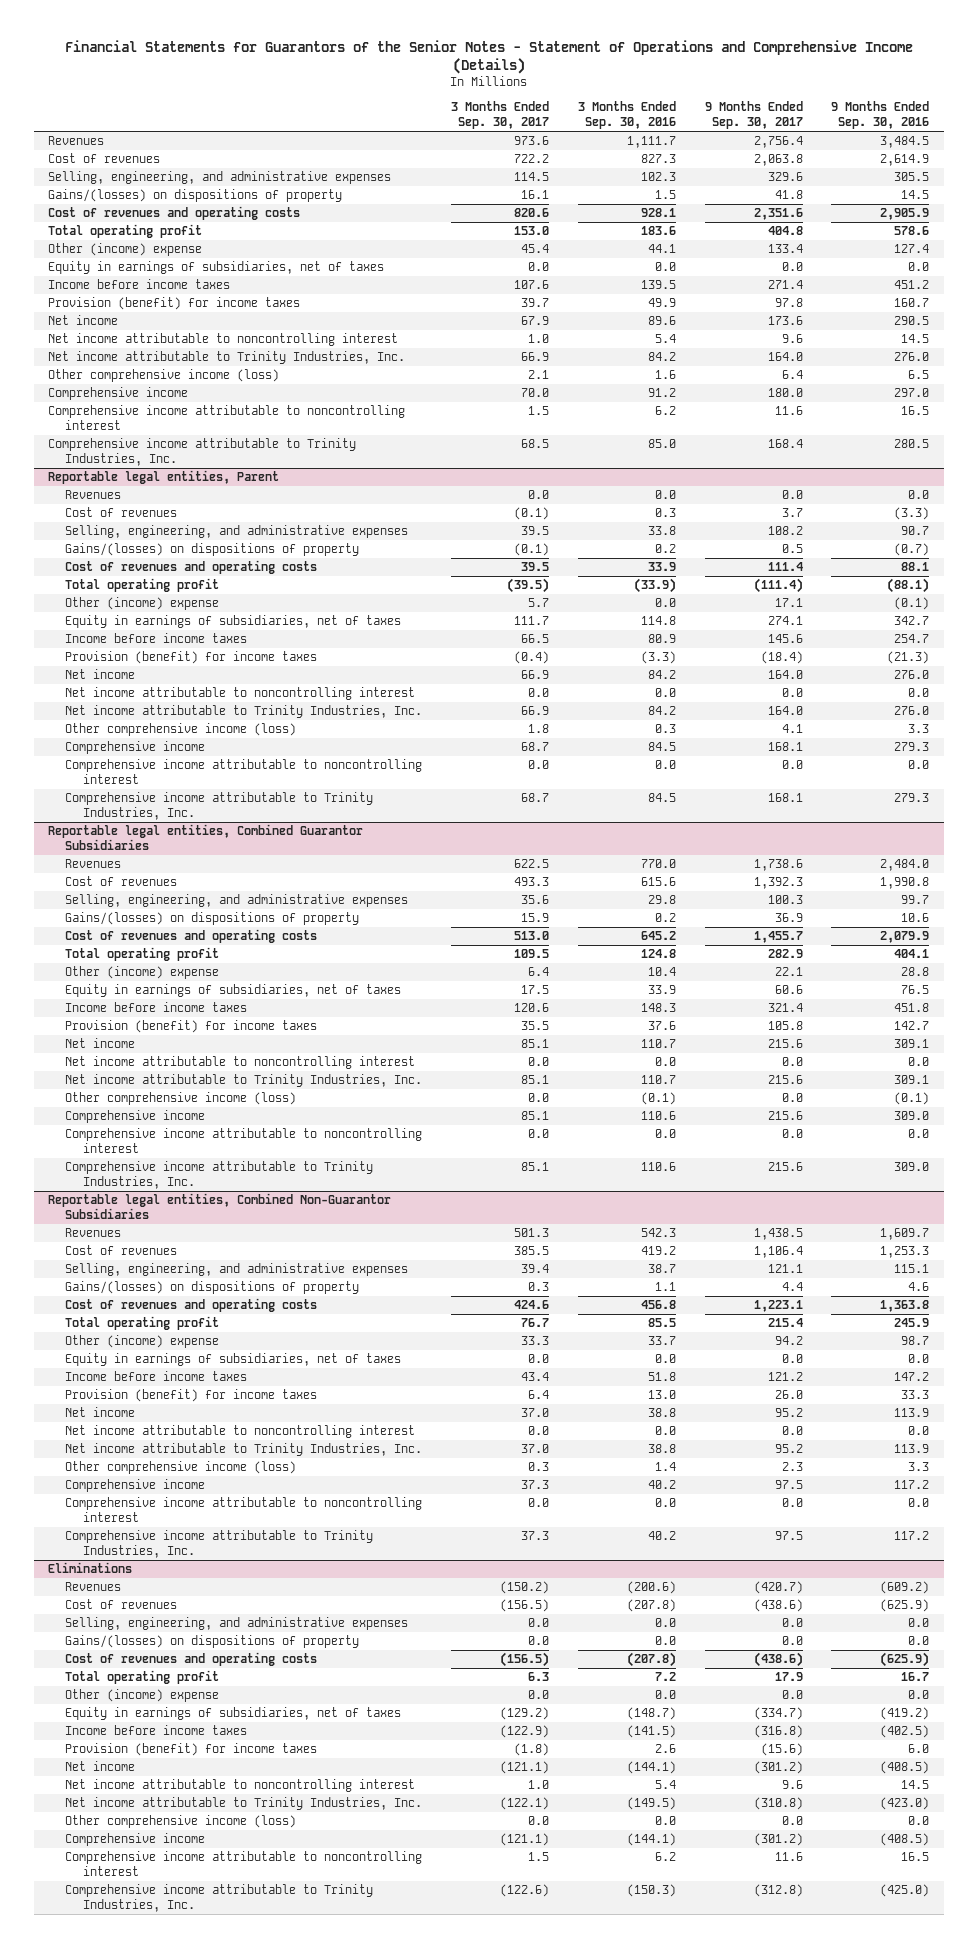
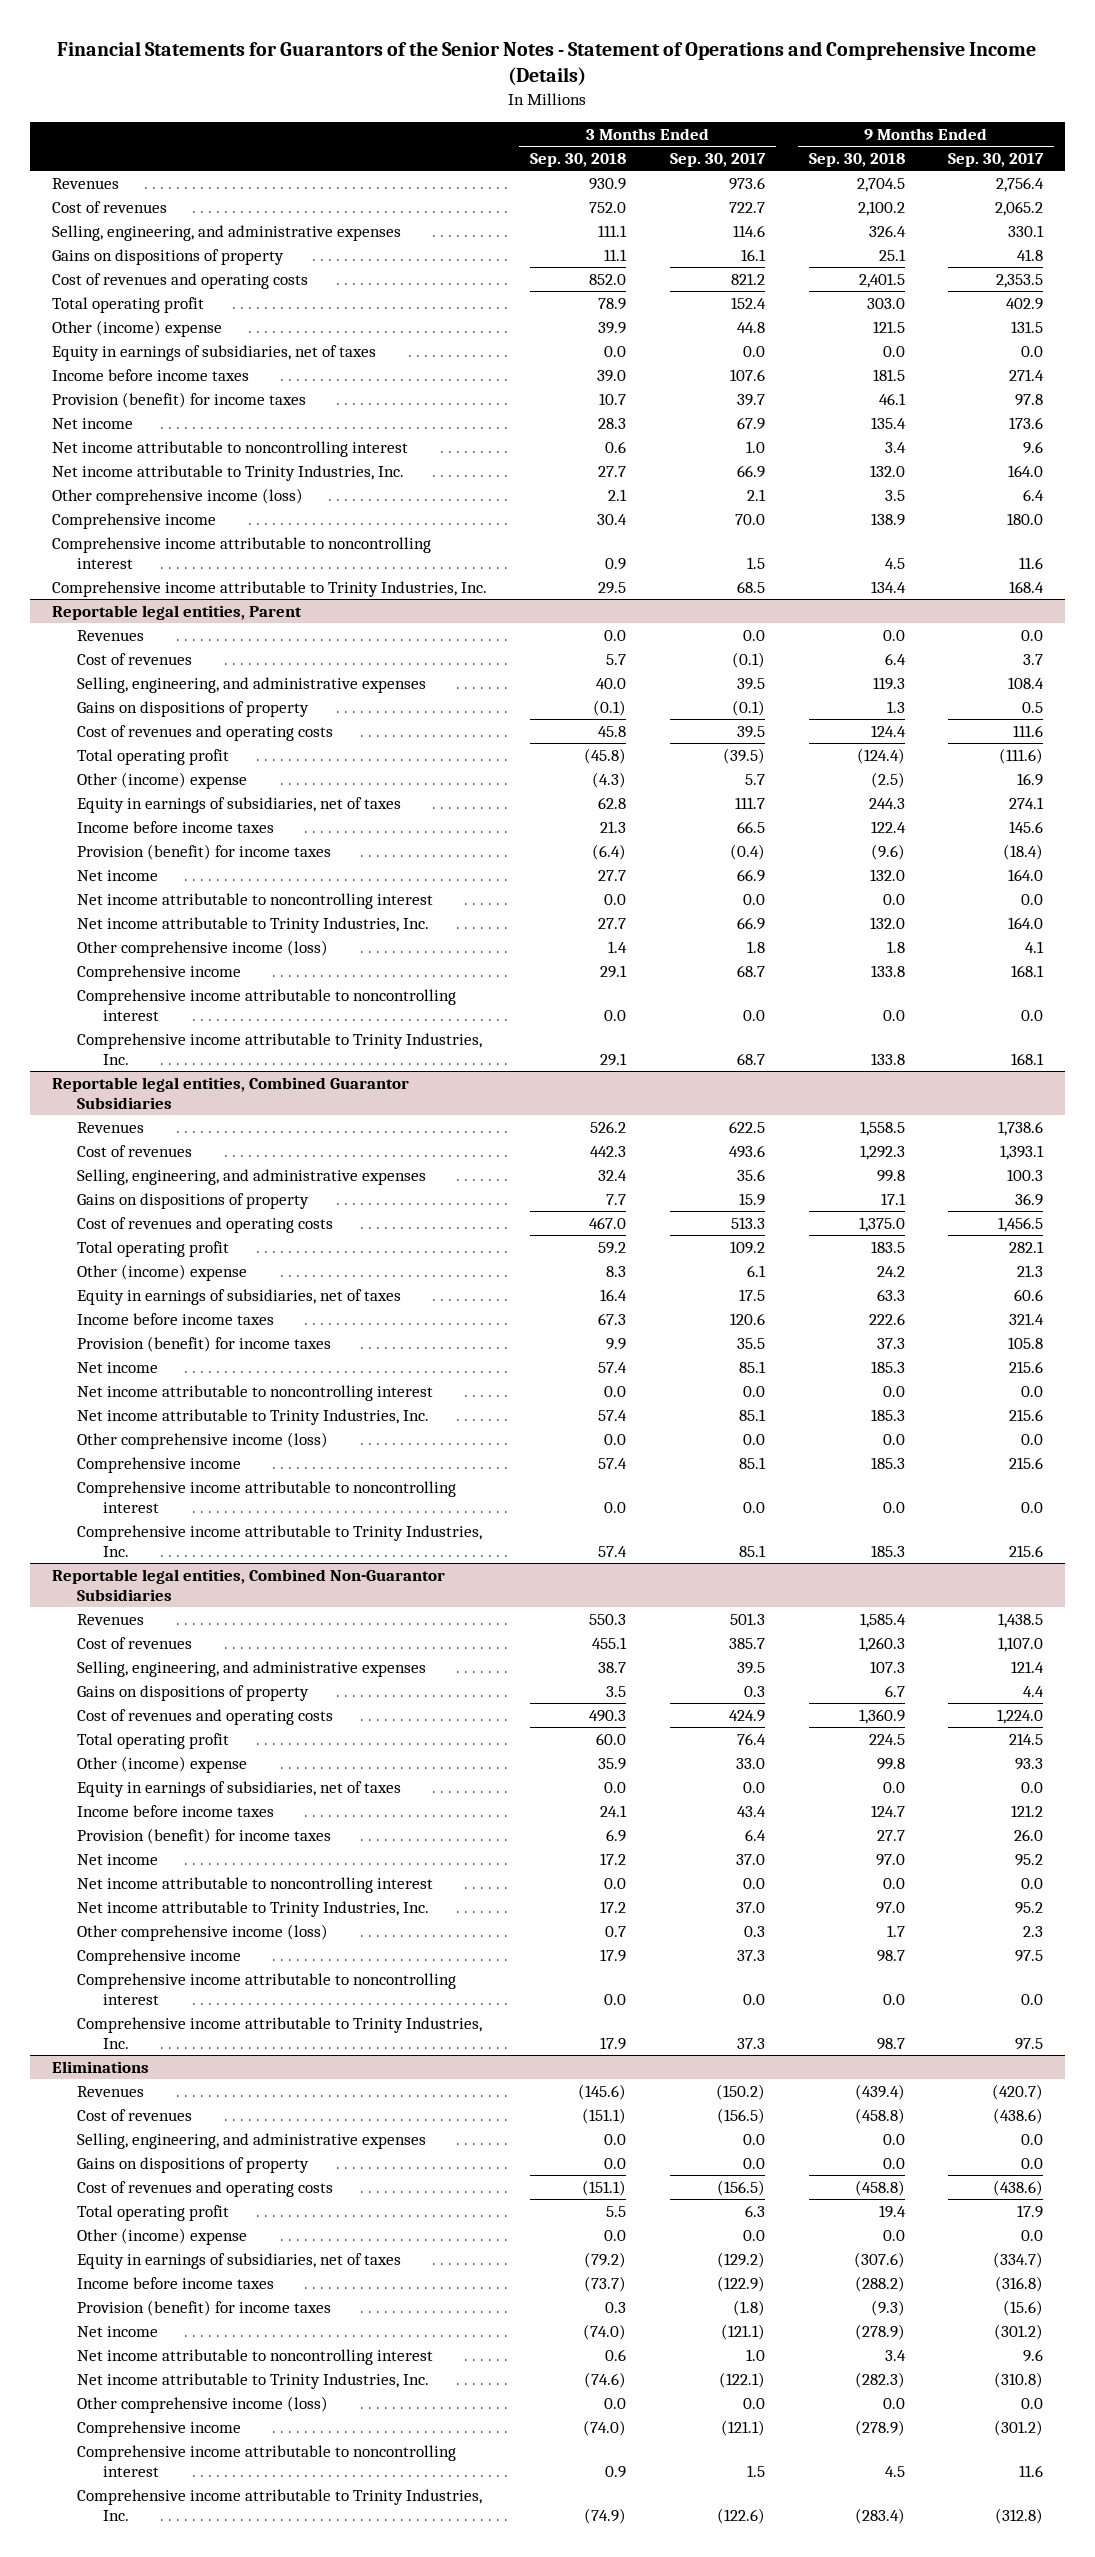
[577,100,676,129] 3 Months Ended Sep. 30, 2016 -> none
[831,100,930,129] 9 Months Ended Sep. 30, 2016 -> none
none -> [530,153,627,168] Sep. 30, 2018
none -> [808,153,905,168] Sep. 30, 2018
[514,154,550,164] 722.2 -> [728,201,765,213] 722.7
[753,154,803,167] 2,063.8 -> [995,200,1044,216] 2,065.2
[514,172,550,182] 114.5 -> [732,224,765,237] 114.6
[767,172,803,182] 329.6 -> [1008,224,1045,237] 330.1
[48,189,343,203] Gains/(losses) on dispositions of property -> [51,248,284,265] Gains on dispositions of property
[514,208,550,218] 820.6 -> [730,272,765,285] 821.2
[753,208,803,221] 2,351.6 -> [996,273,1044,288] 2,353.5
[514,226,550,236] 153.0 -> [730,296,766,309] 152.4
[767,226,803,236] 404.8 -> [1006,297,1044,310] 402.9
[521,244,550,254] 45.4 -> [736,321,765,333] 44.8
[767,244,803,254] 133.4 -> [1011,320,1044,333] 131.5
[767,526,803,536] 108.2 -> [1008,676,1045,689] 108.4
[65,543,360,557] Gains/(losses) on dispositions of property -> [77,700,310,717] Gains on dispositions of property
[767,562,803,572] 111.4 -> [1013,724,1044,737] 111.6
[753,578,803,594] (111.4) -> [999,747,1044,764] (111.6)
[774,598,803,608] 17.1 -> [1017,772,1044,786] 16.9
[514,877,550,887] 493.3 -> [728,1144,765,1158] 493.6
[753,877,803,890] 1,392.3 -> [1000,1144,1045,1160] 1,393.1
[65,912,360,926] Gains/(losses) on dispositions of property -> [77,1192,310,1209] Gains on dispositions of property
[514,931,550,941] 513.0 -> [730,1216,765,1229] 513.3
[753,931,803,944] 1,455.7 -> [998,1216,1044,1232] 1,456.5
[514,949,550,959] 109.5 -> [729,1240,765,1254] 109.2
[767,949,803,959] 282.9 -> [1009,1240,1045,1253] 282.1
[528,967,550,977] 6.4 -> [746,1264,766,1277] 6.1
[774,967,803,977] 22.1 -> [1017,1264,1044,1277] 21.3
[514,1246,550,1256] 385.5 -> [728,1637,765,1649] 385.7
[753,1246,803,1259] 1,106.4 -> [998,1636,1044,1652] 1,107.0
[521,1264,550,1274] 39.4 -> [736,1661,765,1674] 39.5
[767,1264,803,1274] 121.1 -> [1011,1660,1045,1673] 121.4
[65,1281,360,1295] Gains/(losses) on dispositions of property -> [77,1684,310,1701] Gains on dispositions of property
[514,1300,550,1310] 424.6 -> [728,1709,765,1722] 424.9
[753,1300,803,1313] 1,223.1 -> [997,1708,1044,1724] 1,224.0
[521,1318,550,1328] 76.7 -> [736,1732,766,1745] 76.4
[767,1318,803,1328] 215.4 -> [1009,1732,1044,1745] 214.5
[521,1336,550,1346] 33.3 -> [735,1757,765,1769] 33.0
[774,1336,803,1346] 94.2 -> [1015,1757,1044,1770] 93.3
[65,1635,360,1649] Gains/(losses) on dispositions of property -> [77,2156,310,2173] Gains on dispositions of property

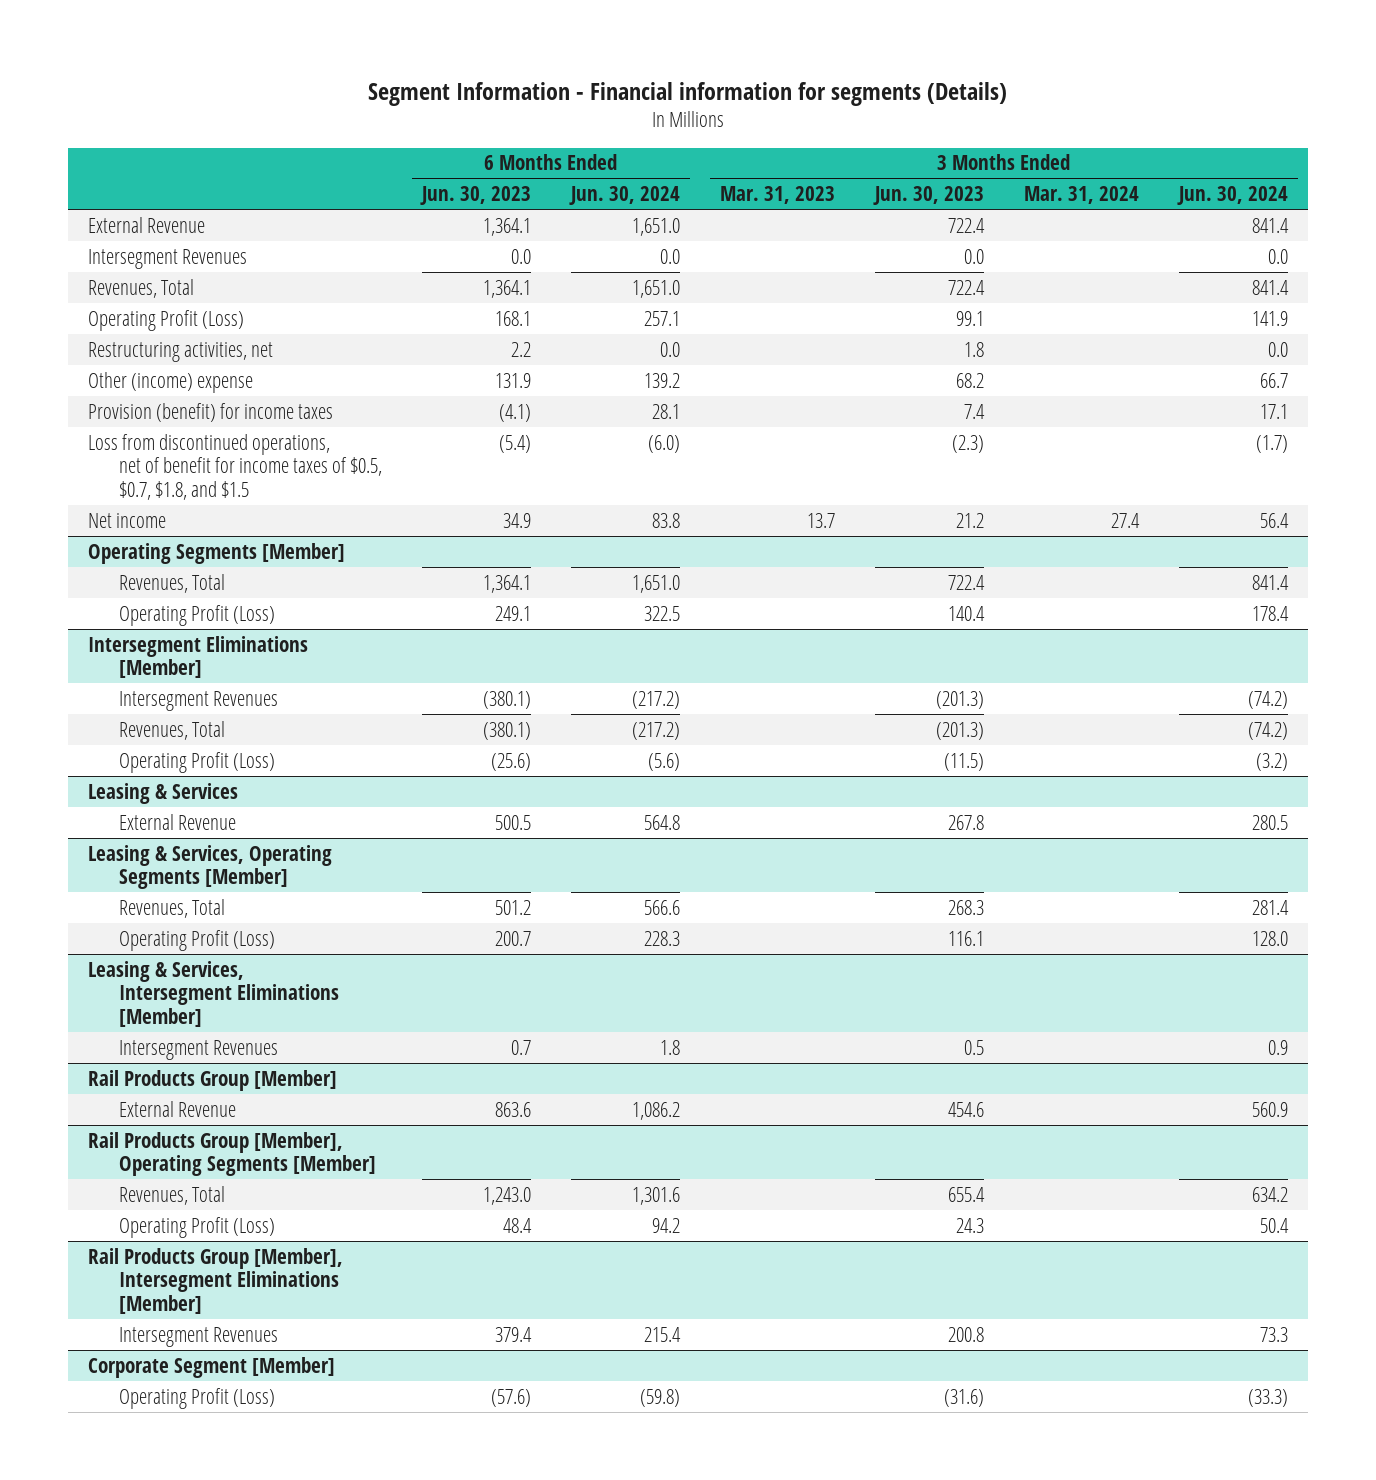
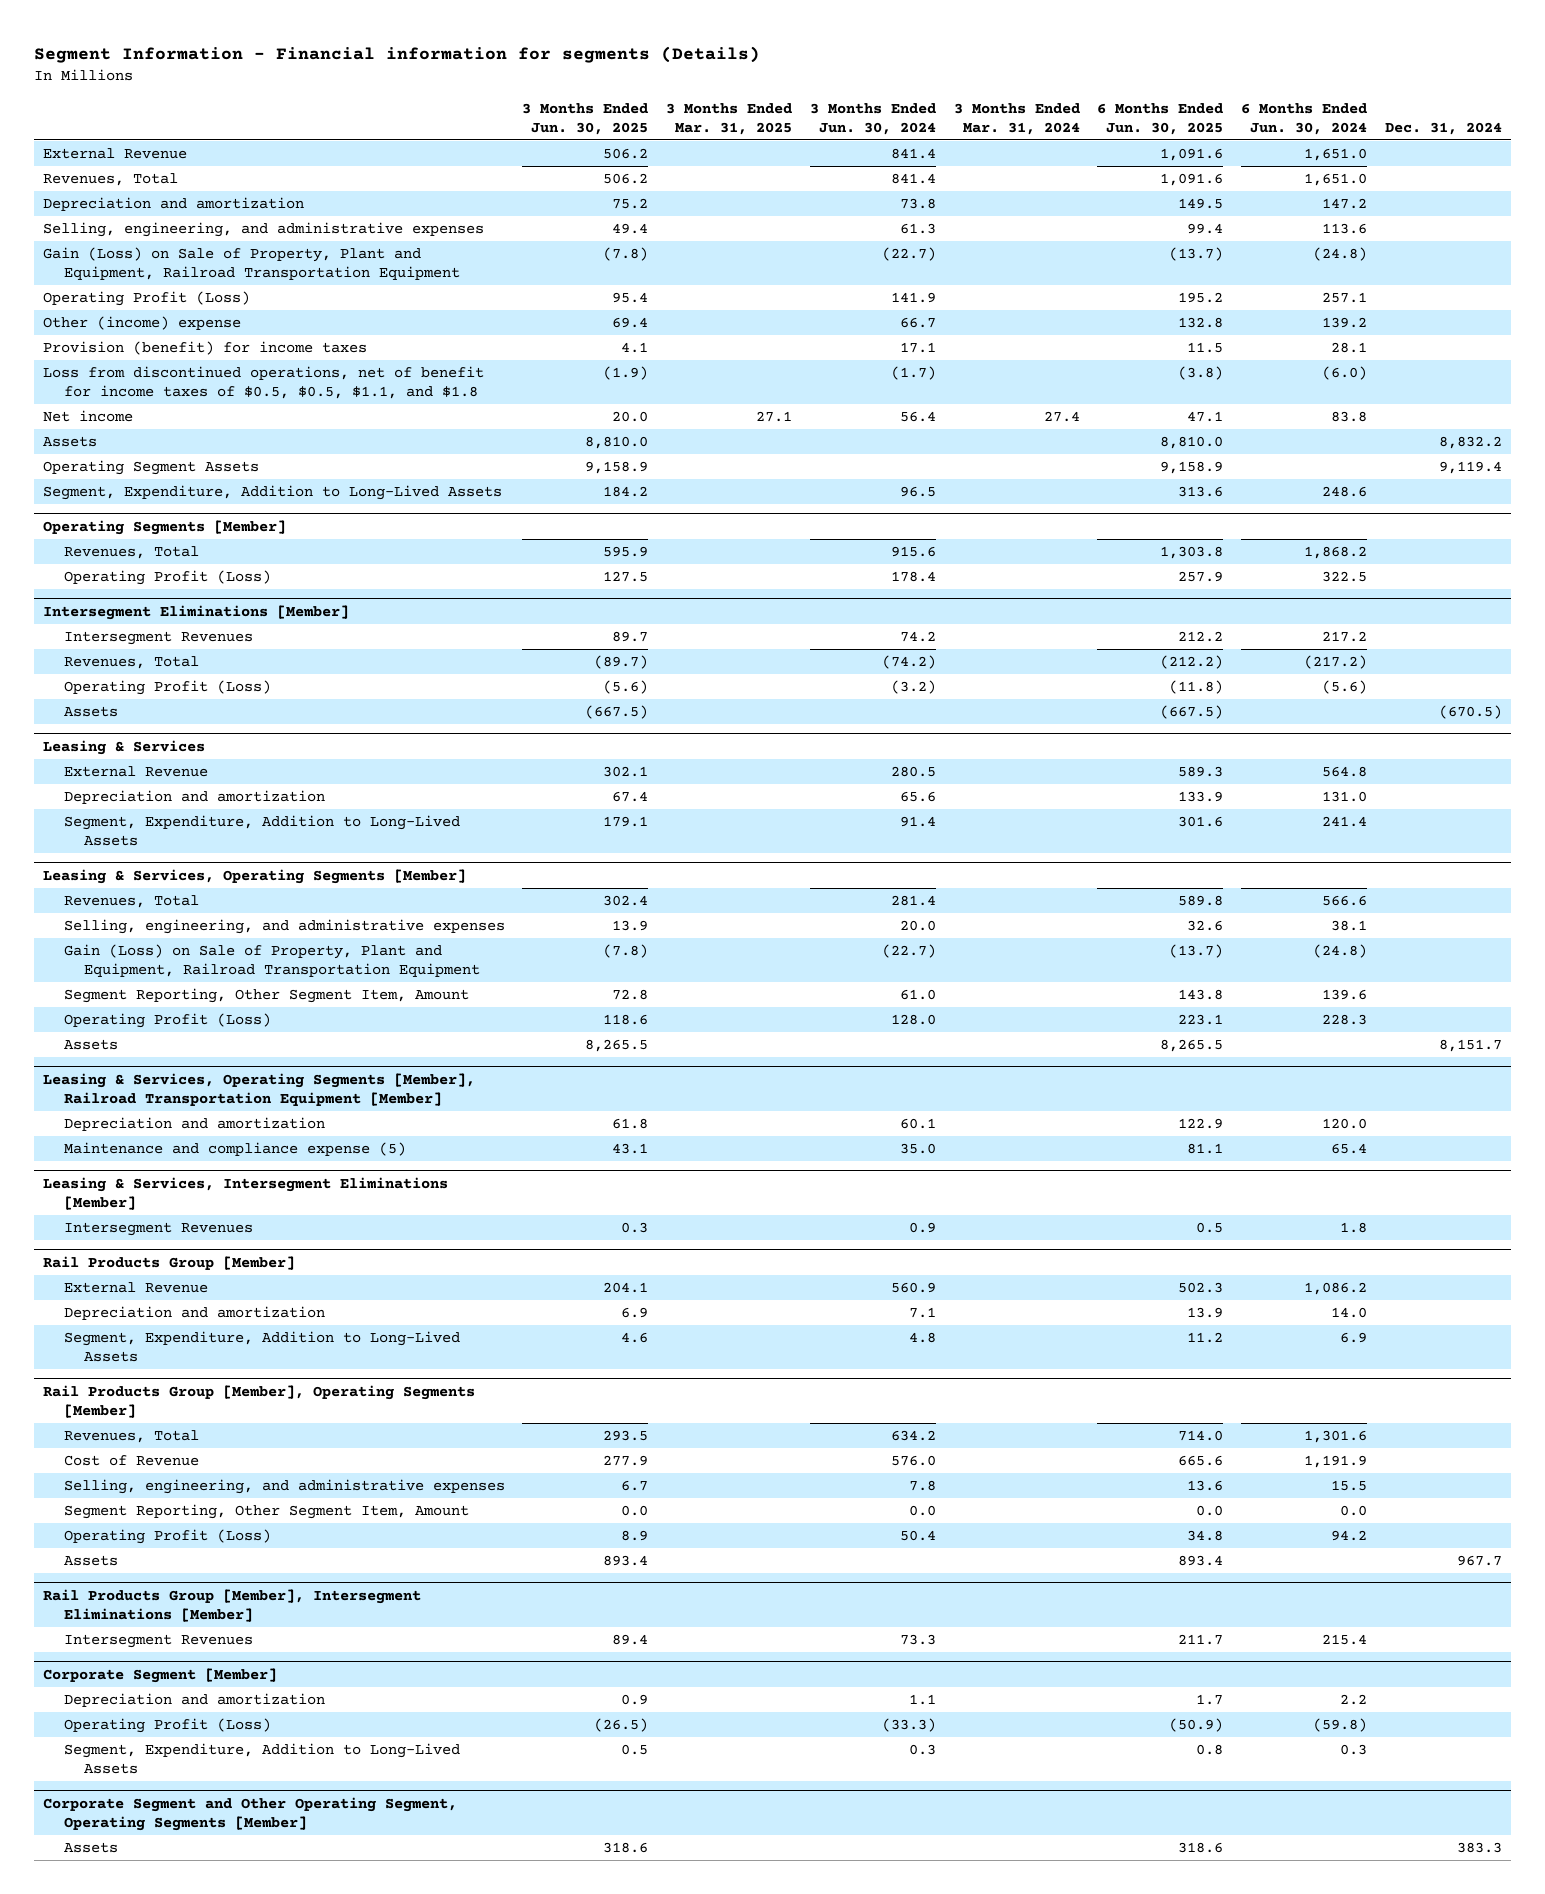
[419,185,531,205] Jun. 30, 2023 -> none
[720,185,836,204] Mar. 31, 2023 -> none
[873,185,985,205] Jun. 30, 2023 -> none
none -> [522,102,649,135] 3 Months Ended Jun. 30, 2025
none -> [666,102,793,135] 3 Months Ended Mar. 31, 2025
none -> [1097,102,1224,135] 6 Months Ended Jun. 30, 2025
none -> [1384,121,1502,135] Dec. 31, 2024
[88,248,248,269] Intersegment Revenues -> none
none -> [43,197,305,212] Depreciation and amortization
none -> [43,222,485,238] Selling, engineering, and administrative expenses
none -> [43,247,460,281] Gain (Loss) on Sale of Property, Plant and Equipment, Railroad Transportation Equipment
[88,341,274,362] Restructuring activities, net -> none
[88,433,382,500] Loss from discontinued operations, net of benefit for income taxes of $0.5, $0.7, $1.8, and $1.5 -> [43,366,485,400] Loss from discontinued operations, net of benefit for income taxes of $0.5, $0.5, $1.1, and $1.8
none -> [43,436,98,448] Assets
none -> [43,460,260,476] Operating Segment Assets
none -> [43,485,503,501] Segment, Expenditure, Addition to Long-Lived Assets
[631,574,680,593] 1,651.0 -> [1304,546,1368,560] 1,868.2
[1252,574,1290,590] 841.4 -> [890,546,936,558] 915.6
[631,690,680,709] (217.2) -> [1322,631,1368,643] 217.2
[1248,690,1289,709] (74.2) -> [899,631,936,643] 74.2
none -> [63,706,118,718] Assets
none -> [63,790,325,805] Depreciation and amortization
none -> [63,815,460,847] Segment, Expenditure, Addition to Long-Lived Assets
none -> [63,919,505,935] Selling, engineering, and administrative expenses
none -> [63,944,481,978] Gain (Loss) on Sale of Property, Plant and Equipment, Railroad Transportation Equipment
none -> [63,988,469,1004] Segment Reporting, Other Segment Item, Amount
none -> [63,1039,118,1051] Assets
none -> [43,1072,476,1107] Leasing & Services, Operating Segments [Member], Railroad Transportation Equipment [Member]
none -> [63,1117,325,1132] Depreciation and amortization
none -> [63,1142,406,1157] Maintenance and compliance expense (5)
none -> [63,1306,325,1321] Depreciation and amortization
none -> [63,1331,460,1363] Segment, Expenditure, Addition to Long-Lived Assets
none -> [63,1455,199,1467] Cost of Revenue
none -> [63,1479,505,1495] Selling, engineering, and administrative expenses
none -> [63,1504,469,1520] Segment Reporting, Other Segment Item, Amount
none -> [63,1555,118,1567] Assets
none -> [63,1693,325,1708] Depreciation and amortization
none -> [63,1743,460,1775] Segment, Expenditure, Addition to Long-Lived Assets
none -> [43,1796,458,1832] Corporate Segment and Other Operating Segment, Operating Segments [Member]
none -> [63,1842,118,1854] Assets

